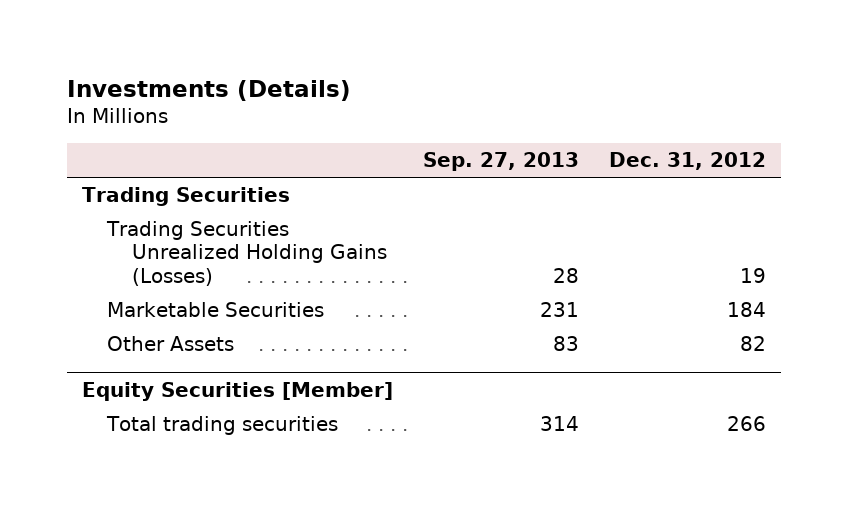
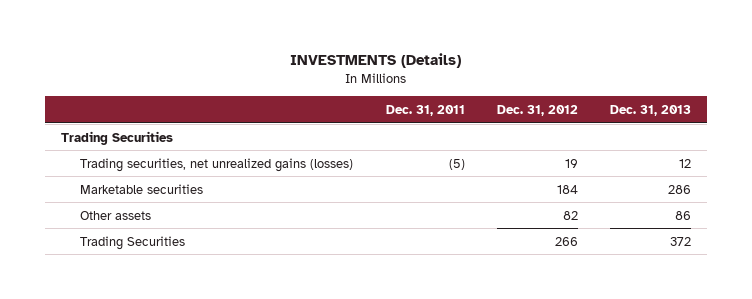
[66,80,351,102] Investments (Details) -> [289,53,461,69] INVESTMENTS (Details)
[422,152,579,172] Sep. 27, 2013 -> none
none -> [385,104,465,116] Dec. 31, 2011
none -> [609,104,691,116] Dec. 31, 2013
[81,381,393,401] Equity Securities [Member] -> none
[106,221,388,286] Trading Securities Unrealized Holding Gains (Losses) -> [80,157,354,172] Trading securities, net unrealized gains (losses)
[107,302,325,318] Marketable Securities -> [80,183,204,194] Marketable securities
[107,336,235,352] Other Assets -> [80,210,152,220] Other assets
[106,416,339,436] Total trading securities -> [80,235,186,250] Trading Securities

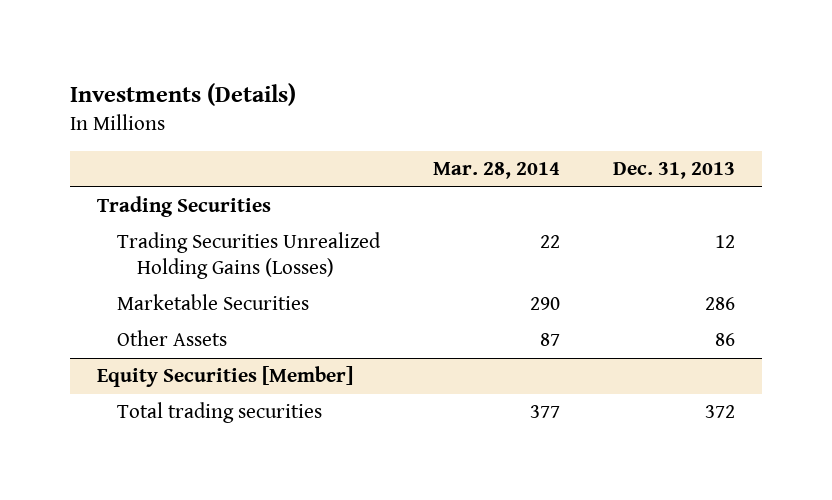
[289,53,461,69] INVESTMENTS (Details) -> [70,83,297,107] Investments (Details)
[385,104,465,116] Dec. 31, 2011 -> none
[496,104,578,116] Dec. 31, 2012 -> none
none -> [433,161,561,179] Mar. 28, 2014
[80,157,354,172] Trading securities, net unrealized gains (losses) -> [116,232,381,279] Trading Securities Unrealized Holding Gains (Losses)
[80,183,204,194] Marketable securities -> [116,294,309,311] Marketable Securities
[80,210,152,220] Other assets -> [116,330,227,347] Other Assets
none -> [96,366,353,388] Equity Securities [Member]
[80,235,186,250] Trading Securities -> [116,402,322,424] Total trading securities

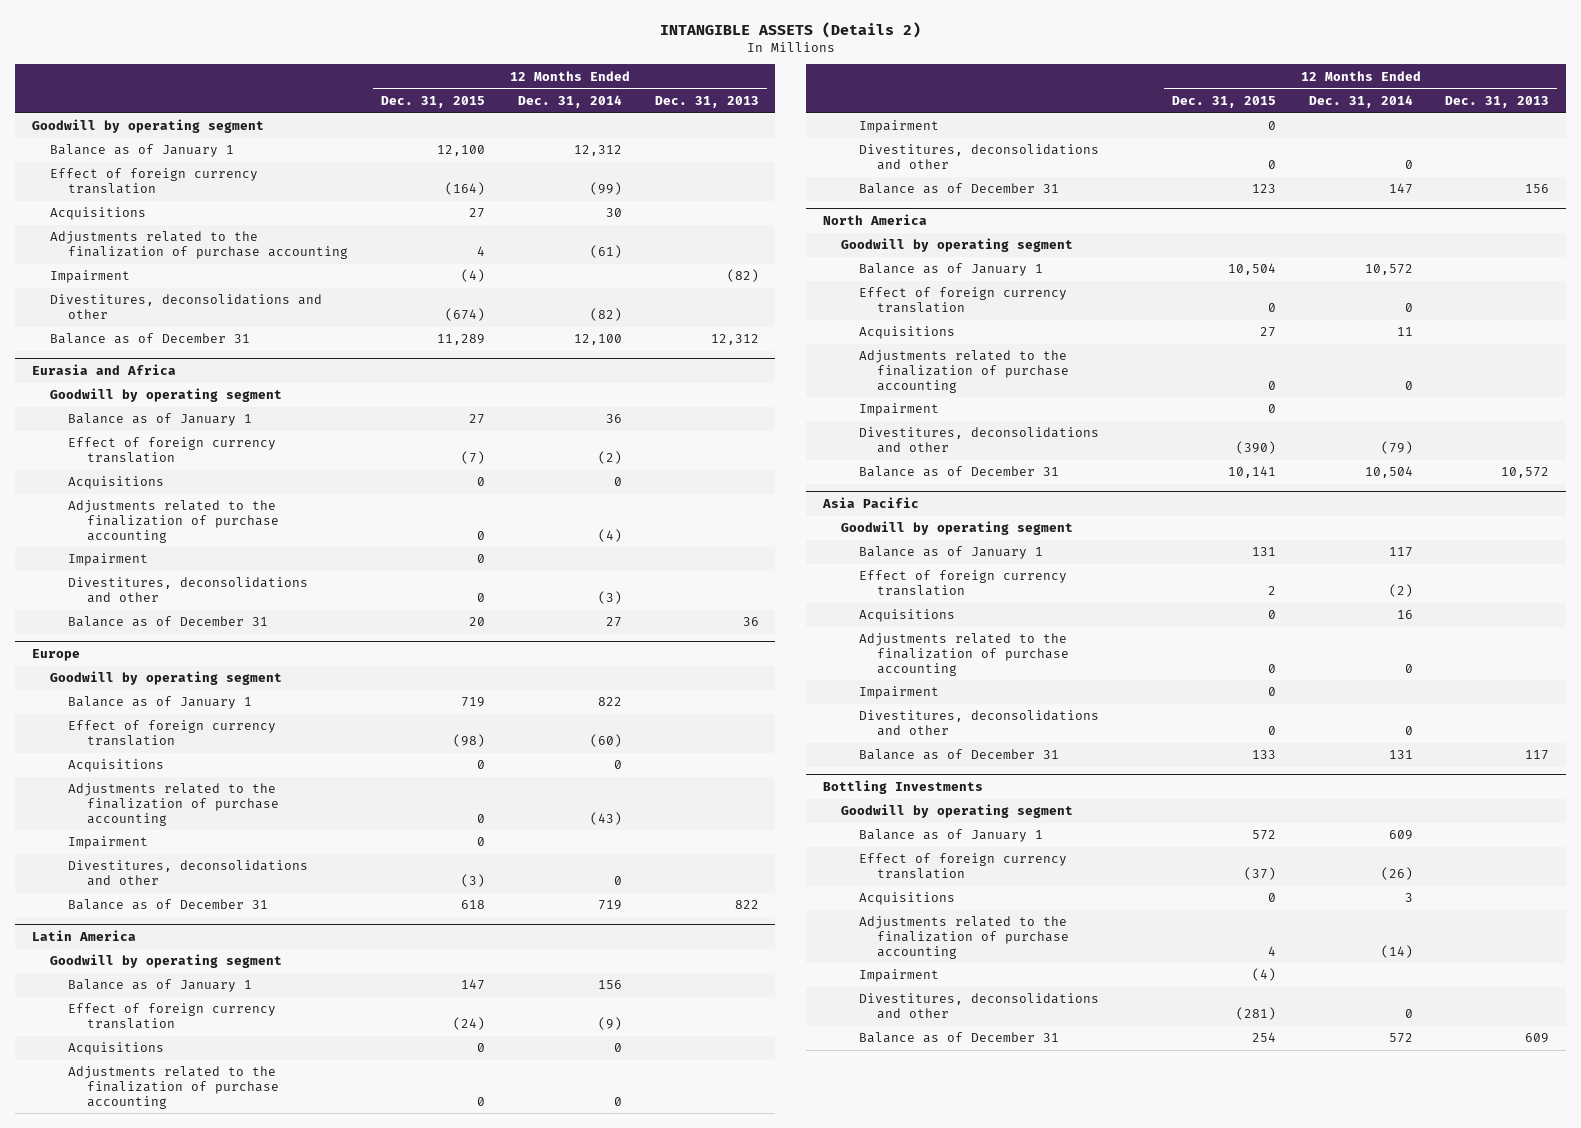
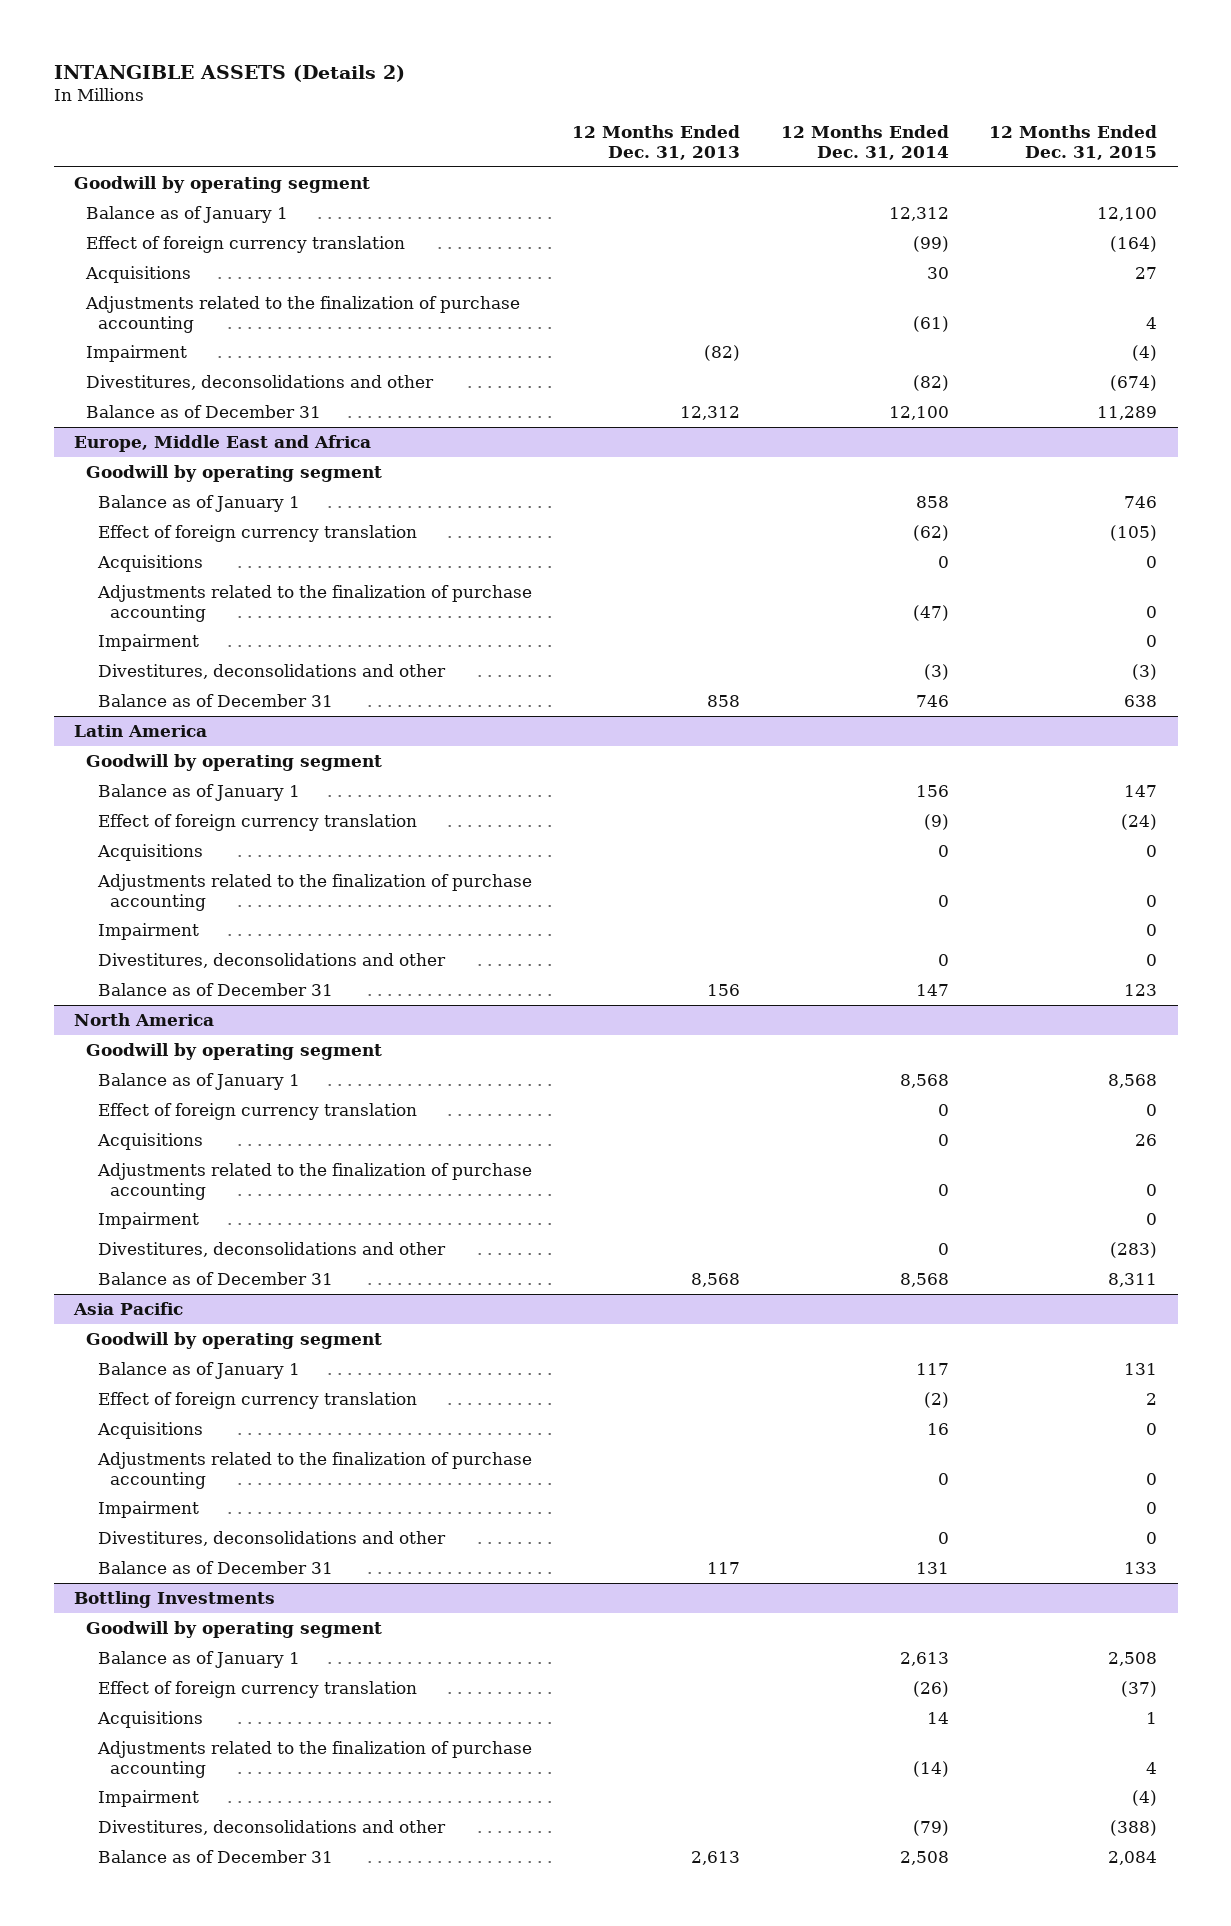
[31,363,176,375] Eurasia and Africa -> none
[50,388,283,403] Goodwill by operating segment -> none
[68,413,253,427] Balance as of January 1 -> none
[68,437,277,464] Effect of foreign currency translation -> none
[68,476,165,490] Acquisitions -> none
[68,500,279,543] Adjustments related to the finalization of purchase accounting -> none
[68,553,149,567] Impairment -> none
[68,577,309,604] Divestitures, deconsolidations and other -> none
[68,616,269,628] Balance as of December 31 -> none
[31,648,80,661] Europe -> none
none -> [73,434,371,452] Europe, Middle East and Africa
[461,697,486,708] 719 -> [1124,495,1158,508] 746
[597,697,622,707] 822 -> [915,495,949,508] 858
[453,734,486,748] (98) -> [1110,524,1158,541] (105)
[589,734,622,748] (60) -> [912,524,949,541] (62)
[589,811,622,825] (43) -> [912,604,949,621] (47)
[613,876,622,886] 0 -> [923,663,949,680] (3)
[461,900,486,910] 618 -> [1124,694,1158,707] 638
[597,900,622,911] 719 -> [915,694,949,707] 746
[734,900,759,910] 822 -> [707,694,741,707] 858
[1227,263,1276,276] 10,504 -> [1108,1073,1158,1088] 8,568
[1364,264,1413,276] 10,572 -> [899,1073,949,1088] 8,568
[1259,327,1276,338] 27 -> [1135,1133,1158,1146] 26
[1396,327,1413,337] 11 -> [937,1133,949,1146] 0
[1235,441,1276,455] (390) -> [1110,1241,1158,1258] (283)
[1380,441,1413,455] (79) -> [937,1242,949,1255] 0
[1227,466,1276,479] 10,141 -> [1108,1272,1158,1287] 8,311
[1364,466,1413,479] 10,504 -> [899,1272,949,1287] 8,568
[1501,467,1550,479] 10,572 -> [691,1272,741,1287] 8,568
[1251,830,1276,841] 572 -> [1108,1651,1158,1666] 2,508
[1388,830,1413,841] 609 -> [899,1651,949,1666] 2,613
[1267,893,1276,903] 0 -> [1146,1711,1158,1724] 1
[1404,893,1413,903] 3 -> [926,1711,949,1724] 14
[1235,1007,1276,1021] (281) -> [1110,1819,1158,1836] (388)
[1404,1009,1413,1019] 0 -> [912,1819,949,1836] (79)
[1251,1032,1276,1043] 254 -> [1108,1850,1158,1865] 2,084
[1388,1033,1413,1044] 572 -> [899,1850,949,1865] 2,508
[1525,1033,1550,1044] 609 -> [691,1850,741,1865] 2,613

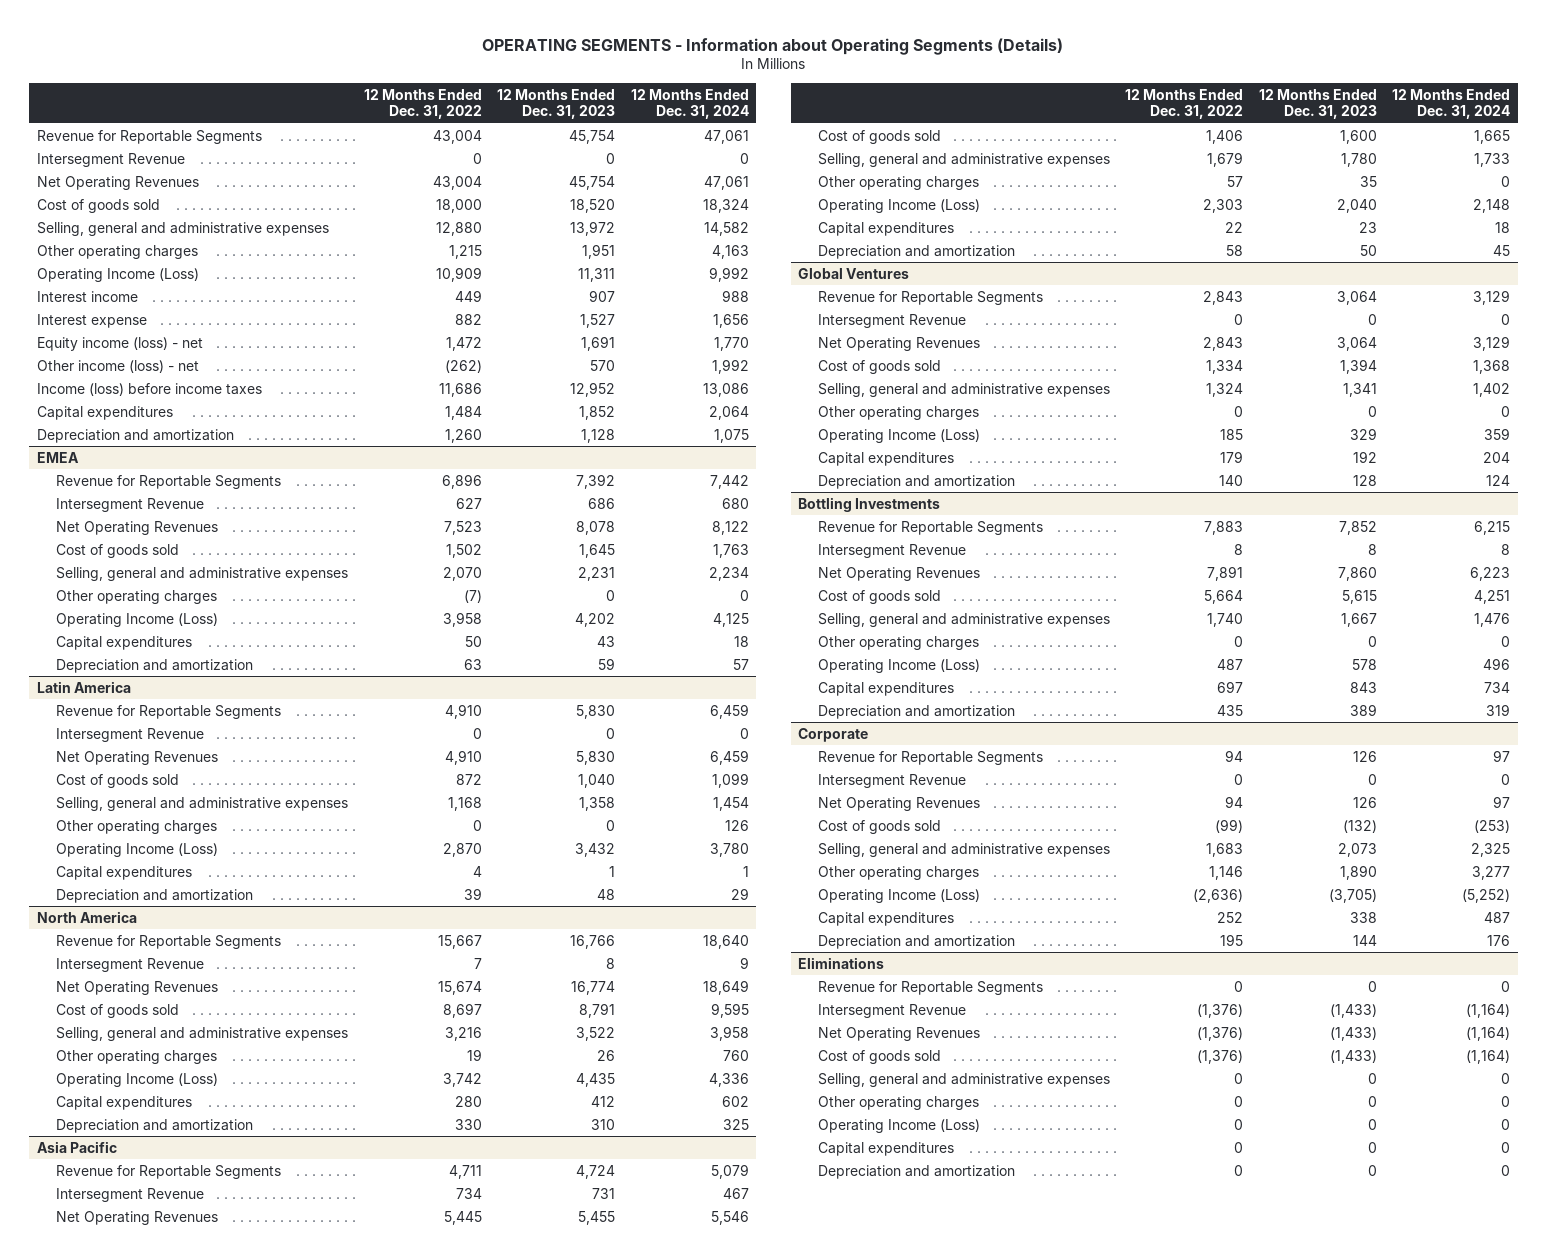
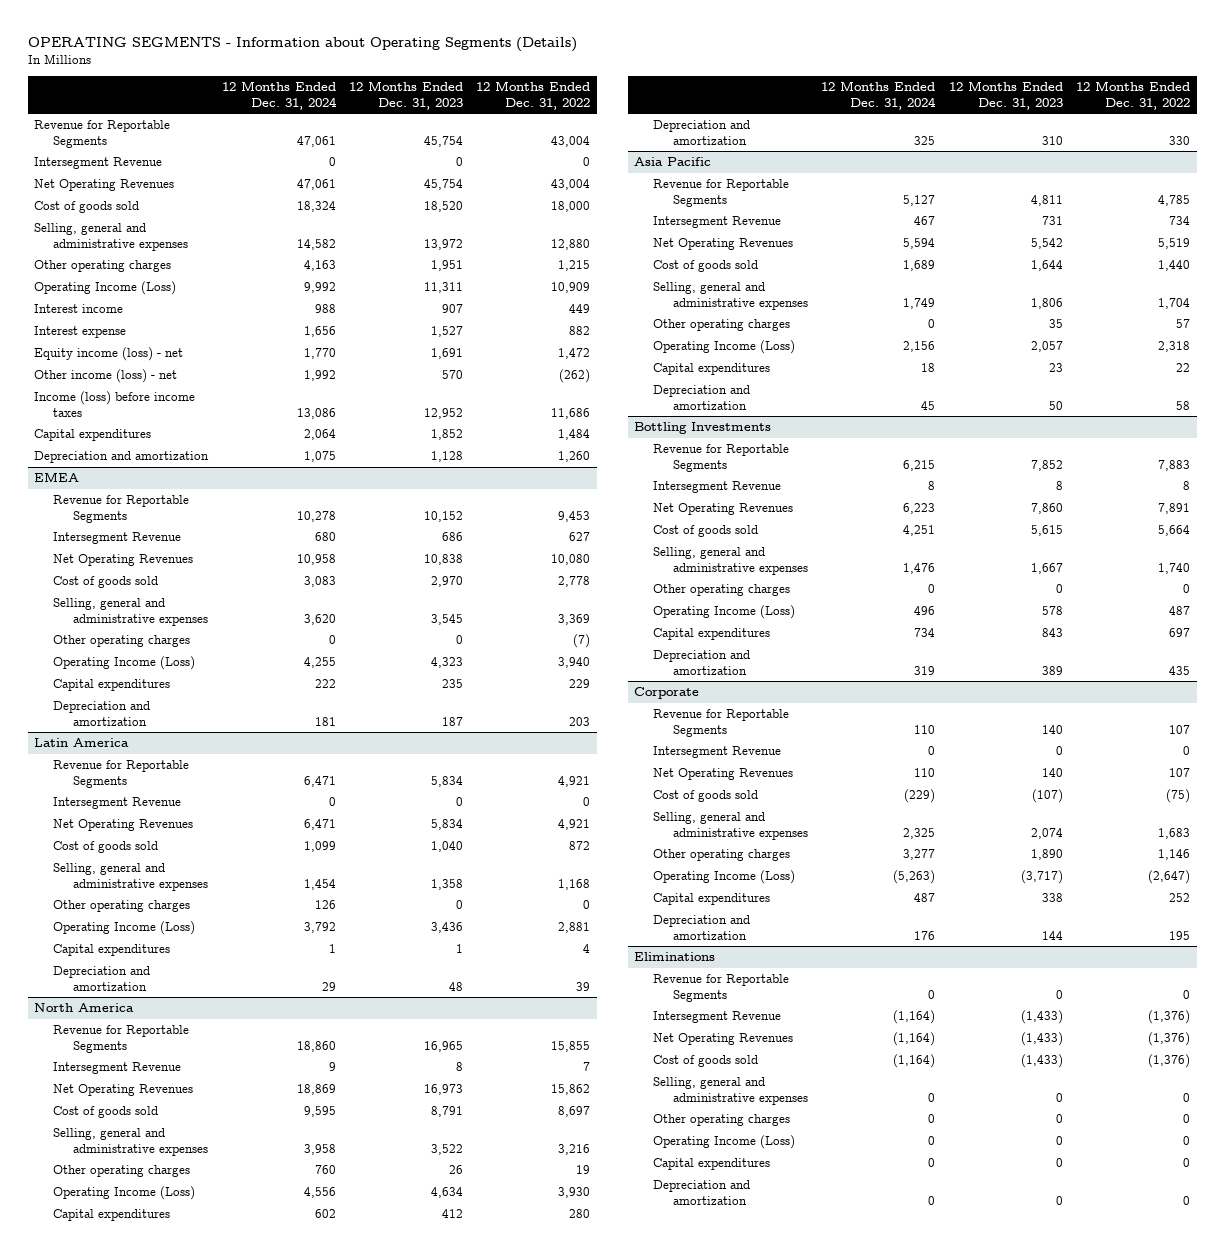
[441,473,482,489] 6,896 -> [558,510,591,522] 9,453
[576,473,616,489] 7,392 -> [423,510,463,522] 10,152
[709,474,749,489] 7,442 -> [296,510,336,522] 10,278
[443,520,482,535] 7,523 -> [551,554,591,566] 10,080
[576,520,616,535] 8,078 -> [423,554,463,566] 10,838
[711,520,749,535] 8,122 -> [296,554,336,566] 10,958
[445,543,482,558] 1,502 -> [558,576,591,588] 2,778
[579,543,616,558] 1,645 -> [430,576,463,588] 2,970
[712,543,749,558] 1,763 -> [303,576,336,588] 3,083
[442,566,482,581] 2,070 -> [558,613,591,625] 3,369
[578,566,616,581] 2,231 -> [430,613,463,625] 3,545
[708,566,749,581] 2,234 -> [303,613,336,625] 3,620
[442,611,482,627] 3,958 -> [558,657,591,669] 3,940
[575,612,616,627] 4,202 -> [430,657,463,669] 4,323
[712,612,749,627] 4,125 -> [303,657,336,669] 4,255
[464,635,482,647] 50 -> [569,679,591,689] 229
[597,635,616,647] 43 -> [441,679,463,689] 235
[733,635,749,647] 18 -> [314,679,336,689] 222
[463,658,482,670] 63 -> [569,716,591,726] 203
[598,657,616,670] 59 -> [441,716,463,726] 187
[732,658,749,670] 57 -> [314,716,336,726] 181
[444,703,482,719] 4,910 -> [558,775,591,787] 4,921
[576,704,616,719] 5,830 -> [430,775,463,787] 5,834
[709,703,749,719] 6,459 -> [303,775,336,787] 6,471
[444,749,482,765] 4,910 -> [558,819,591,831] 4,921
[576,750,616,765] 5,830 -> [430,819,463,831] 5,834
[709,749,749,765] 6,459 -> [303,819,336,831] 6,471
[442,842,482,857] 2,870 -> [558,922,591,934] 2,881
[575,842,616,857] 3,432 -> [430,922,463,934] 3,436
[709,842,749,857] 3,780 -> [303,922,336,934] 3,792
[437,934,482,949] 15,667 -> [551,1040,591,1052] 15,855
[570,934,616,949] 16,766 -> [423,1040,463,1052] 16,965
[702,934,749,949] 18,640 -> [296,1040,336,1052] 18,860
[437,980,482,995] 15,674 -> [551,1084,591,1096] 15,862
[571,980,616,995] 16,774 -> [423,1084,463,1096] 16,973
[702,979,749,995] 18,649 -> [296,1084,336,1096] 18,869
[442,1072,482,1087] 3,742 -> [558,1187,591,1199] 3,930
[576,1072,616,1087] 4,435 -> [430,1187,463,1199] 4,634
[708,1072,749,1087] 4,336 -> [303,1187,336,1199] 4,556
[448,1164,482,1179] 4,711 -> [1157,194,1190,206] 4,785
[576,1164,616,1179] 4,724 -> [1030,194,1063,206] 4,811
[710,1163,749,1179] 5,079 -> [903,194,936,206] 5,127
[443,1210,482,1225] 5,445 -> [1157,238,1190,250] 5,519
[578,1210,616,1225] 5,455 -> [1030,238,1063,250] 5,542
[710,1210,749,1225] 5,546 -> [903,238,936,250] 5,594
[1206,129,1244,144] 1,406 -> [1157,260,1190,272] 1,440
[1339,129,1377,144] 1,600 -> [1030,260,1063,272] 1,644
[1473,129,1510,144] 1,665 -> [903,260,936,272] 1,689
[1207,151,1244,167] 1,679 -> [1157,297,1190,309] 1,704
[1340,152,1377,167] 1,780 -> [1030,297,1063,309] 1,806
[1473,152,1510,167] 1,733 -> [903,297,936,309] 1,749
[1203,198,1244,213] 2,303 -> [1157,341,1190,353] 2,318
[1336,198,1377,213] 2,040 -> [1030,341,1063,353] 2,057
[1472,198,1510,213] 2,148 -> [903,341,936,353] 2,156
[798,267,910,279] Global Ventures -> none
[817,290,1043,305] Revenue for Reportable Segments -> none
[817,313,966,328] Intersegment Revenue -> none
[817,336,980,351] Net Operating Revenues -> none
[817,359,941,374] Cost of goods sold -> none
[817,382,1110,397] Selling, general and administrative expenses -> none
[817,405,979,420] Other operating charges -> none
[817,428,980,443] Operating Income (Loss) -> none
[817,451,954,466] Capital expenditures -> none
[817,474,1015,489] Depreciation and amortization -> none
[1225,749,1244,762] 94 -> [1168,724,1190,734] 107
[1352,750,1377,762] 126 -> [1041,724,1063,734] 140
[1492,749,1510,762] 97 -> [914,724,936,734] 110
[1225,795,1244,808] 94 -> [1168,768,1190,778] 107
[1352,796,1377,808] 126 -> [1041,768,1063,778] 140
[1492,795,1510,808] 97 -> [914,768,936,778] 110
[1215,818,1244,833] (99) -> [1165,789,1190,804] (75)
[1342,819,1377,833] (132) -> [1031,789,1063,804] (107)
[1473,819,1510,833] (253) -> [904,789,936,804] (229)
[1337,842,1377,857] 2,073 -> [1030,827,1063,839] 2,074
[1193,888,1244,903] (2,636) -> [1147,870,1190,885] (2,647)
[1328,888,1377,903] (3,705) -> [1020,870,1063,885] (3,717)
[1461,888,1510,903] (5,252) -> [893,870,936,885] (5,263)

